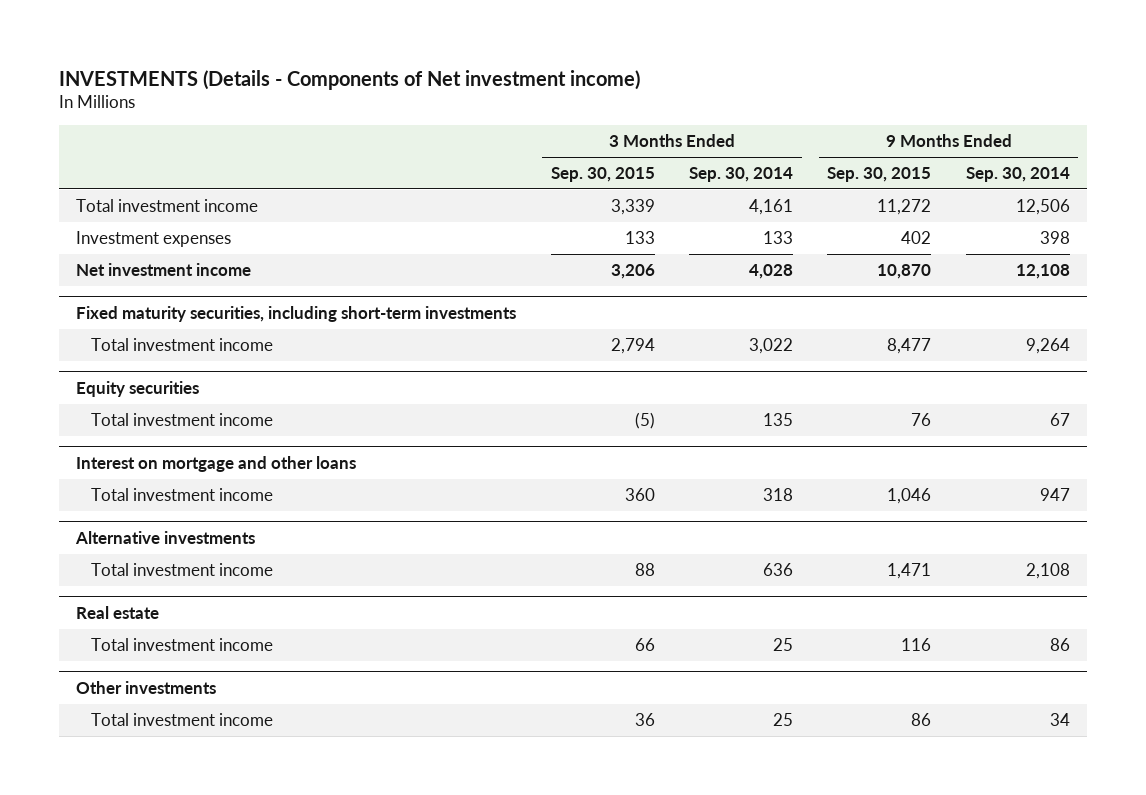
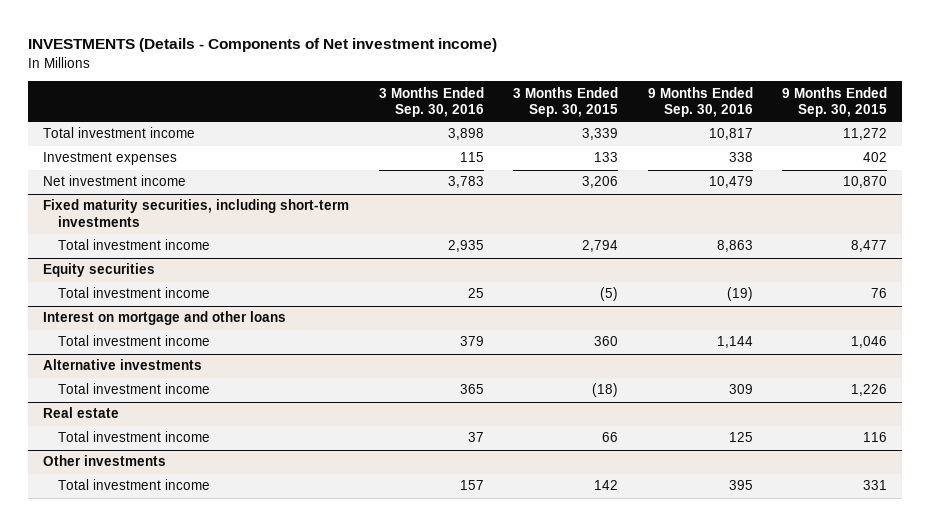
[689,166,794,182] Sep. 30, 2014 -> none
[965,166,1070,182] Sep. 30, 2014 -> none
none -> [378,86,484,118] 3 Months Ended Sep. 30, 2016
none -> [647,86,753,118] 9 Months Ended Sep. 30, 2016
[634,562,655,576] 88 -> [592,383,619,398] (18)
[887,562,932,579] 1,471 -> [851,384,888,397] 1,226
[634,712,655,726] 36 -> [594,480,619,491] 142
[911,712,932,726] 86 -> [863,480,888,491] 331

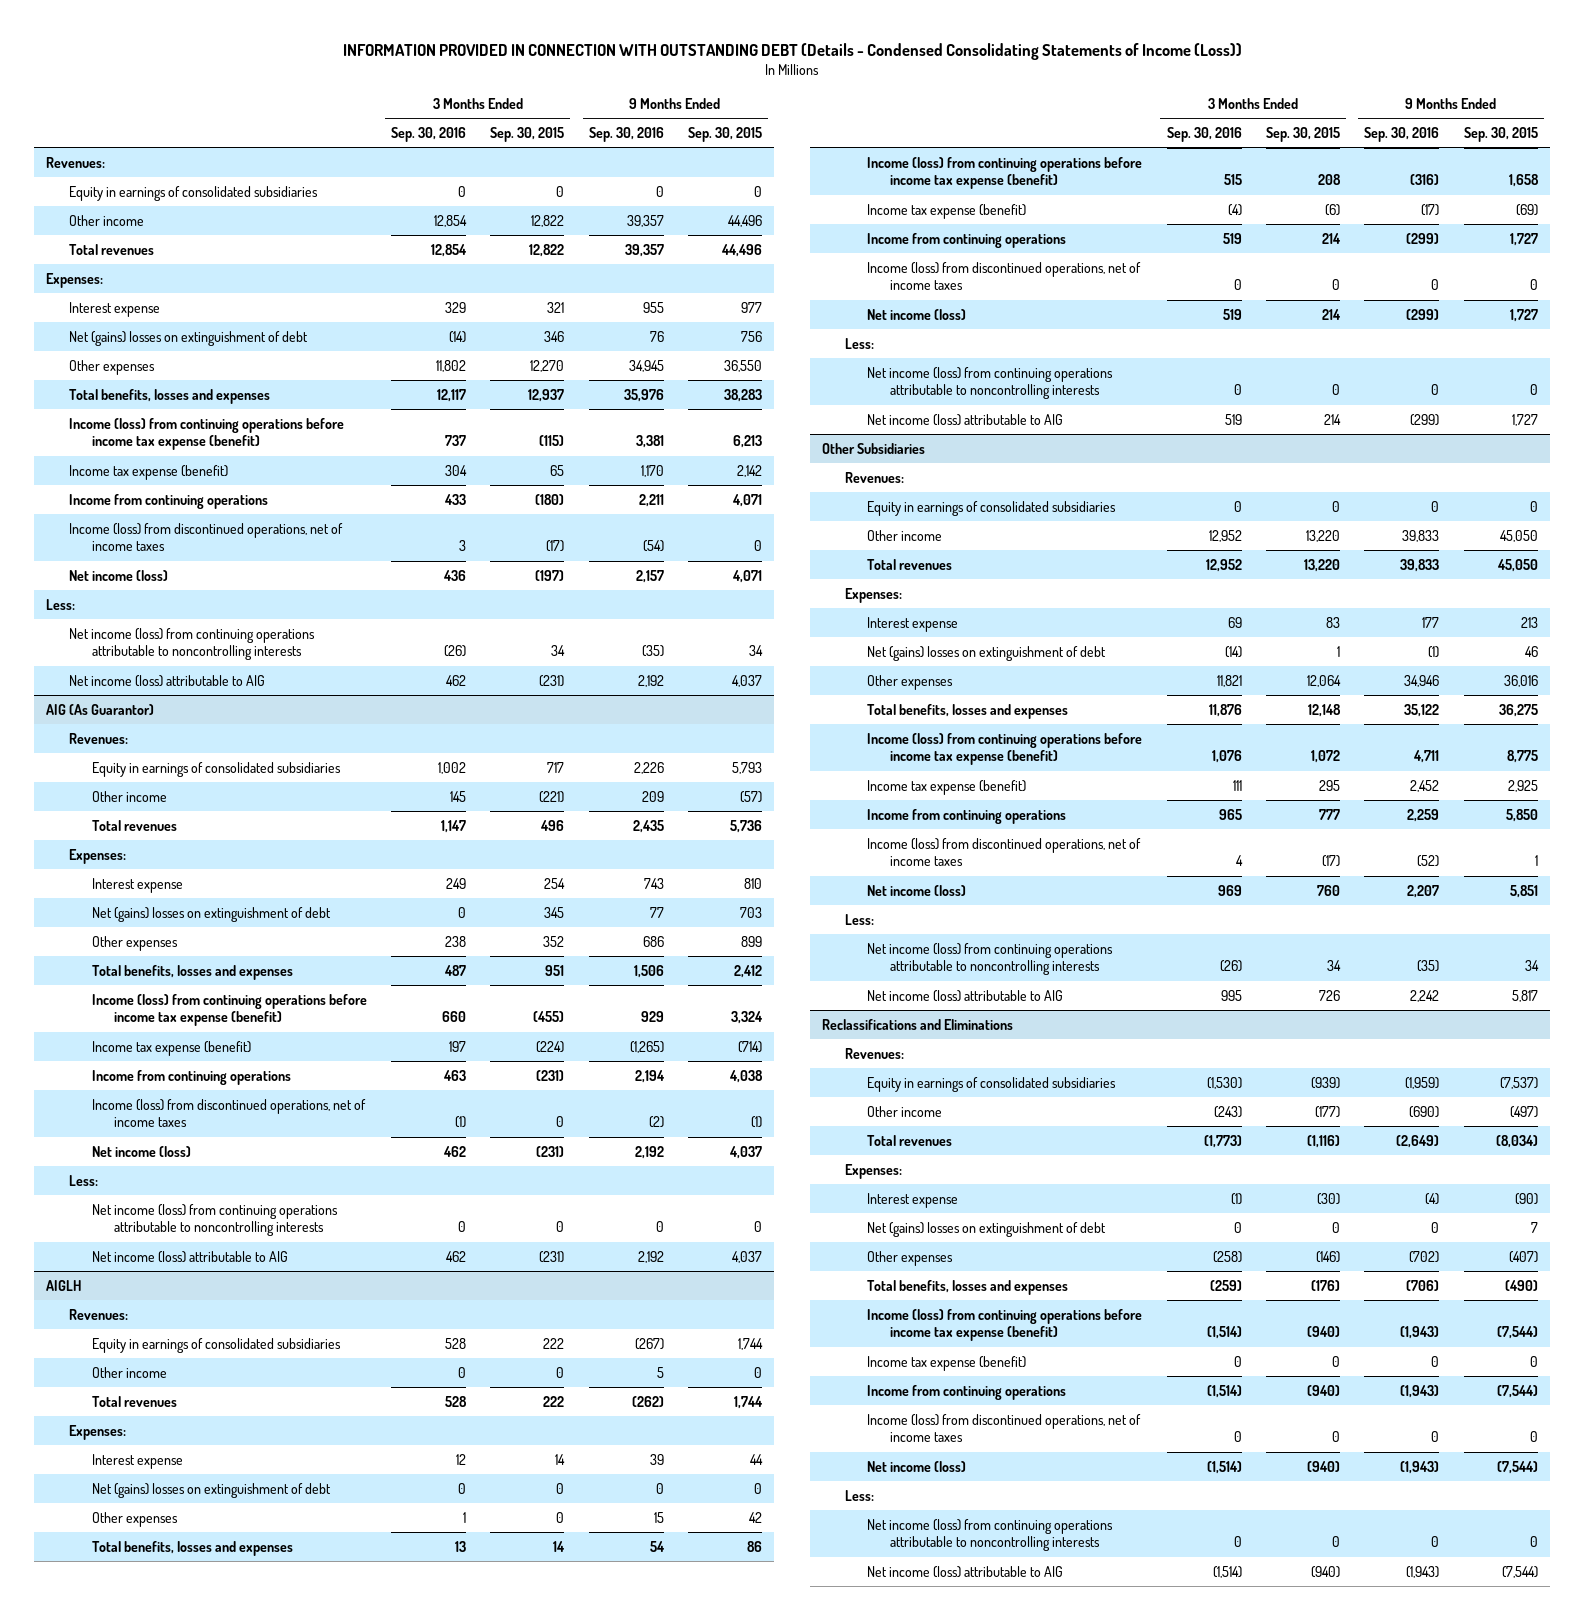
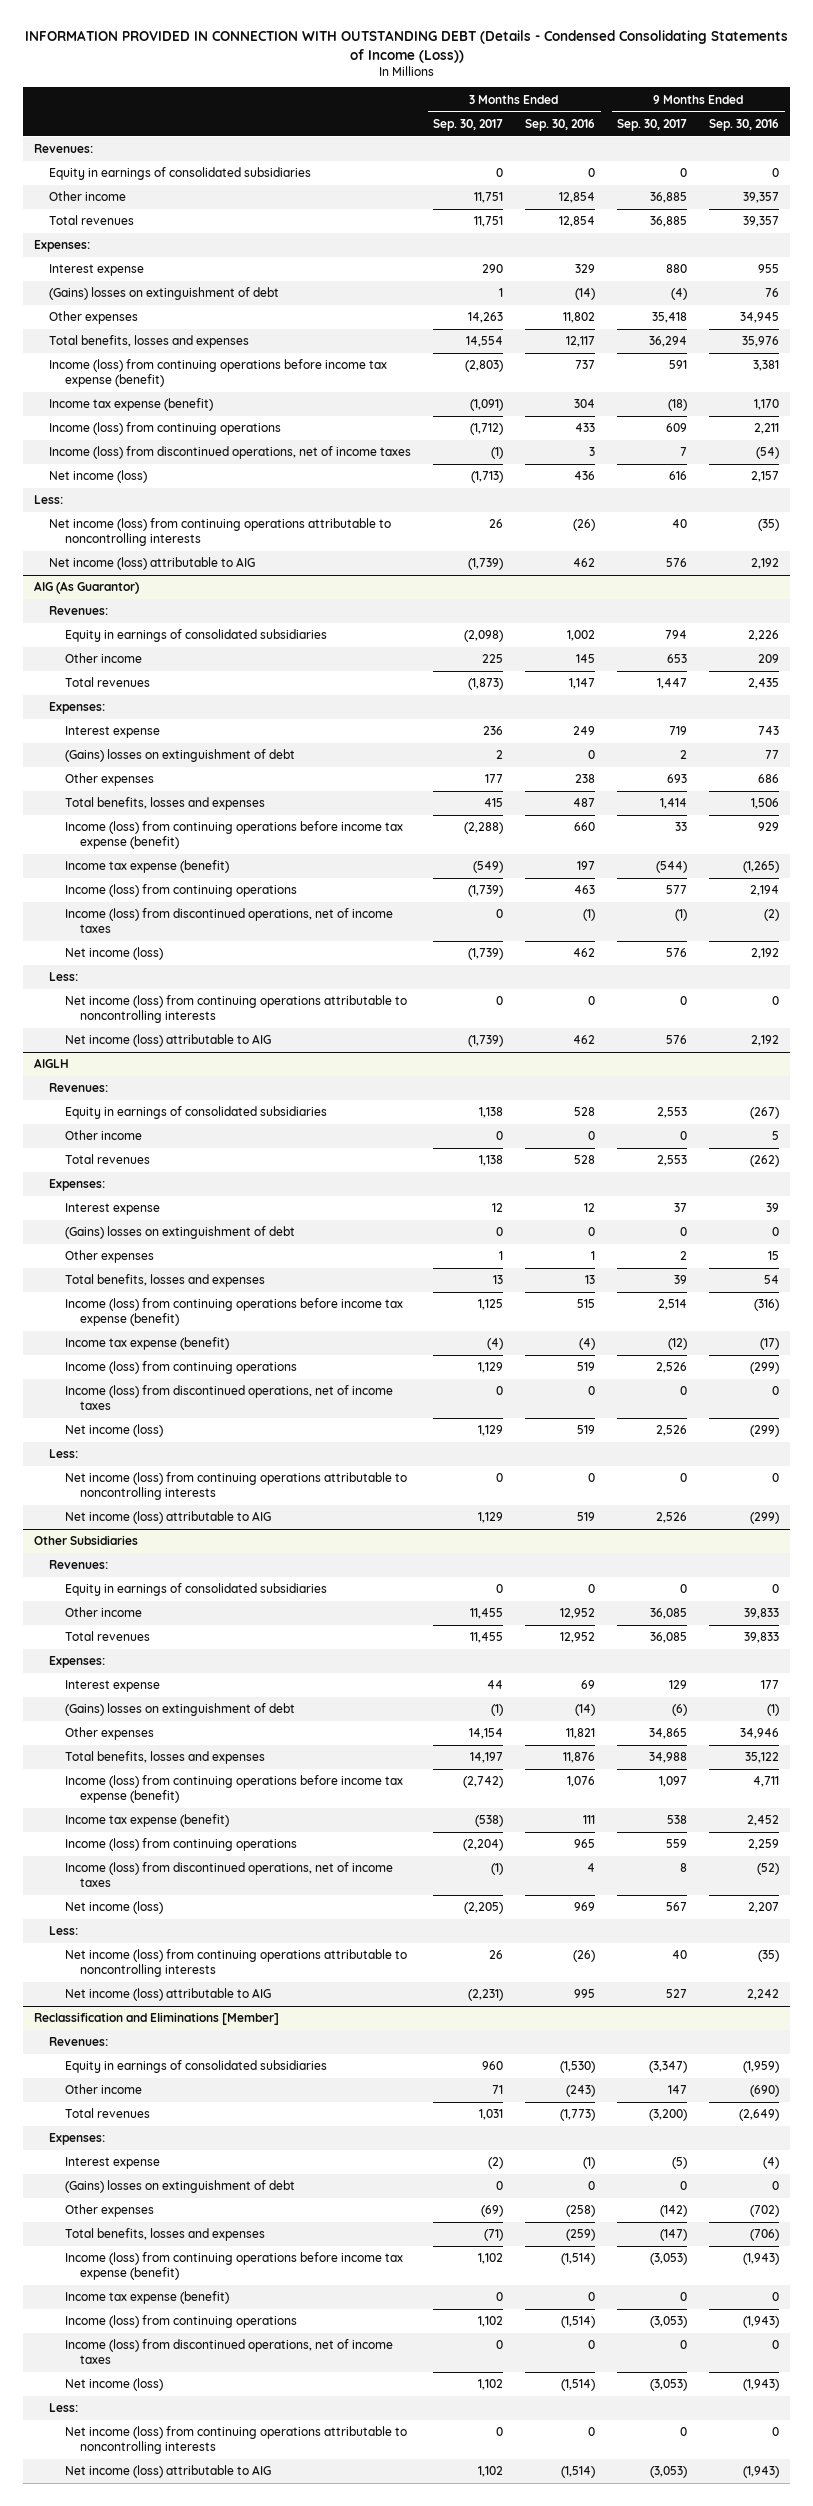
[490,127,565,143] Sep. 30, 2015 -> none
[688,127,763,143] Sep. 30, 2015 -> none
none -> [433,118,504,131] Sep. 30, 2017
none -> [617,118,688,131] Sep. 30, 2017
[68,330,308,346] Net (gains) losses on extinguishment of debt -> [49,287,280,301] (Gains) losses on extinguishment of debt
[68,493,268,509] Income from continuing operations -> [49,422,282,436] Income (loss) from continuing operations
[91,906,331,922] Net (gains) losses on extinguishment of debt -> [64,749,295,763] (Gains) losses on extinguishment of debt
[91,1069,291,1085] Income from continuing operations -> [64,884,297,898] Income (loss) from continuing operations
[91,1482,331,1498] Net (gains) losses on extinguishment of debt -> [64,1226,295,1240] (Gains) losses on extinguishment of debt
[867,232,1067,248] Income from continuing operations -> [64,1361,297,1375] Income (loss) from continuing operations
[867,645,1107,661] Net (gains) losses on extinguishment of debt -> [64,1703,295,1717] (Gains) losses on extinguishment of debt
[867,808,1067,824] Income from continuing operations -> [64,1838,297,1852] Income (loss) from continuing operations
[821,1018,1013,1030] Reclassifications and Eliminations -> [33,2012,279,2026] Reclassification and Eliminations [Member]
[867,1221,1107,1237] Net (gains) losses on extinguishment of debt -> [64,2180,295,2194] (Gains) losses on extinguishment of debt
[867,1384,1067,1400] Income from continuing operations -> [64,2315,297,2329] Income (loss) from continuing operations

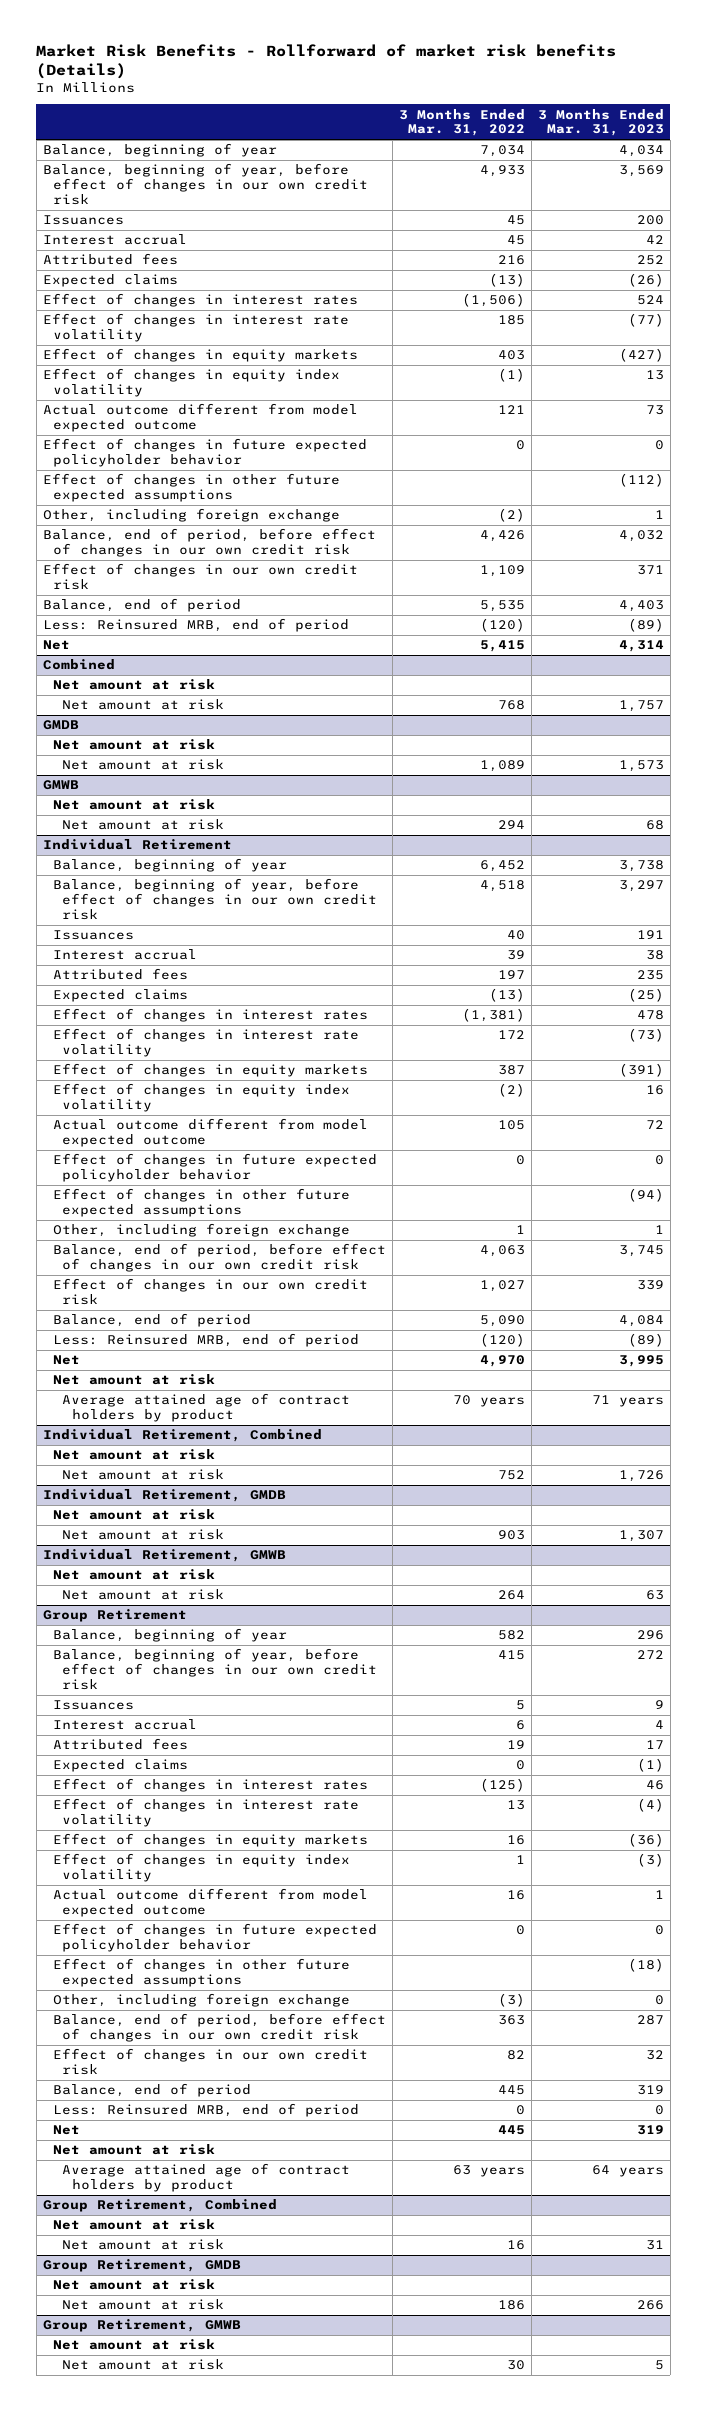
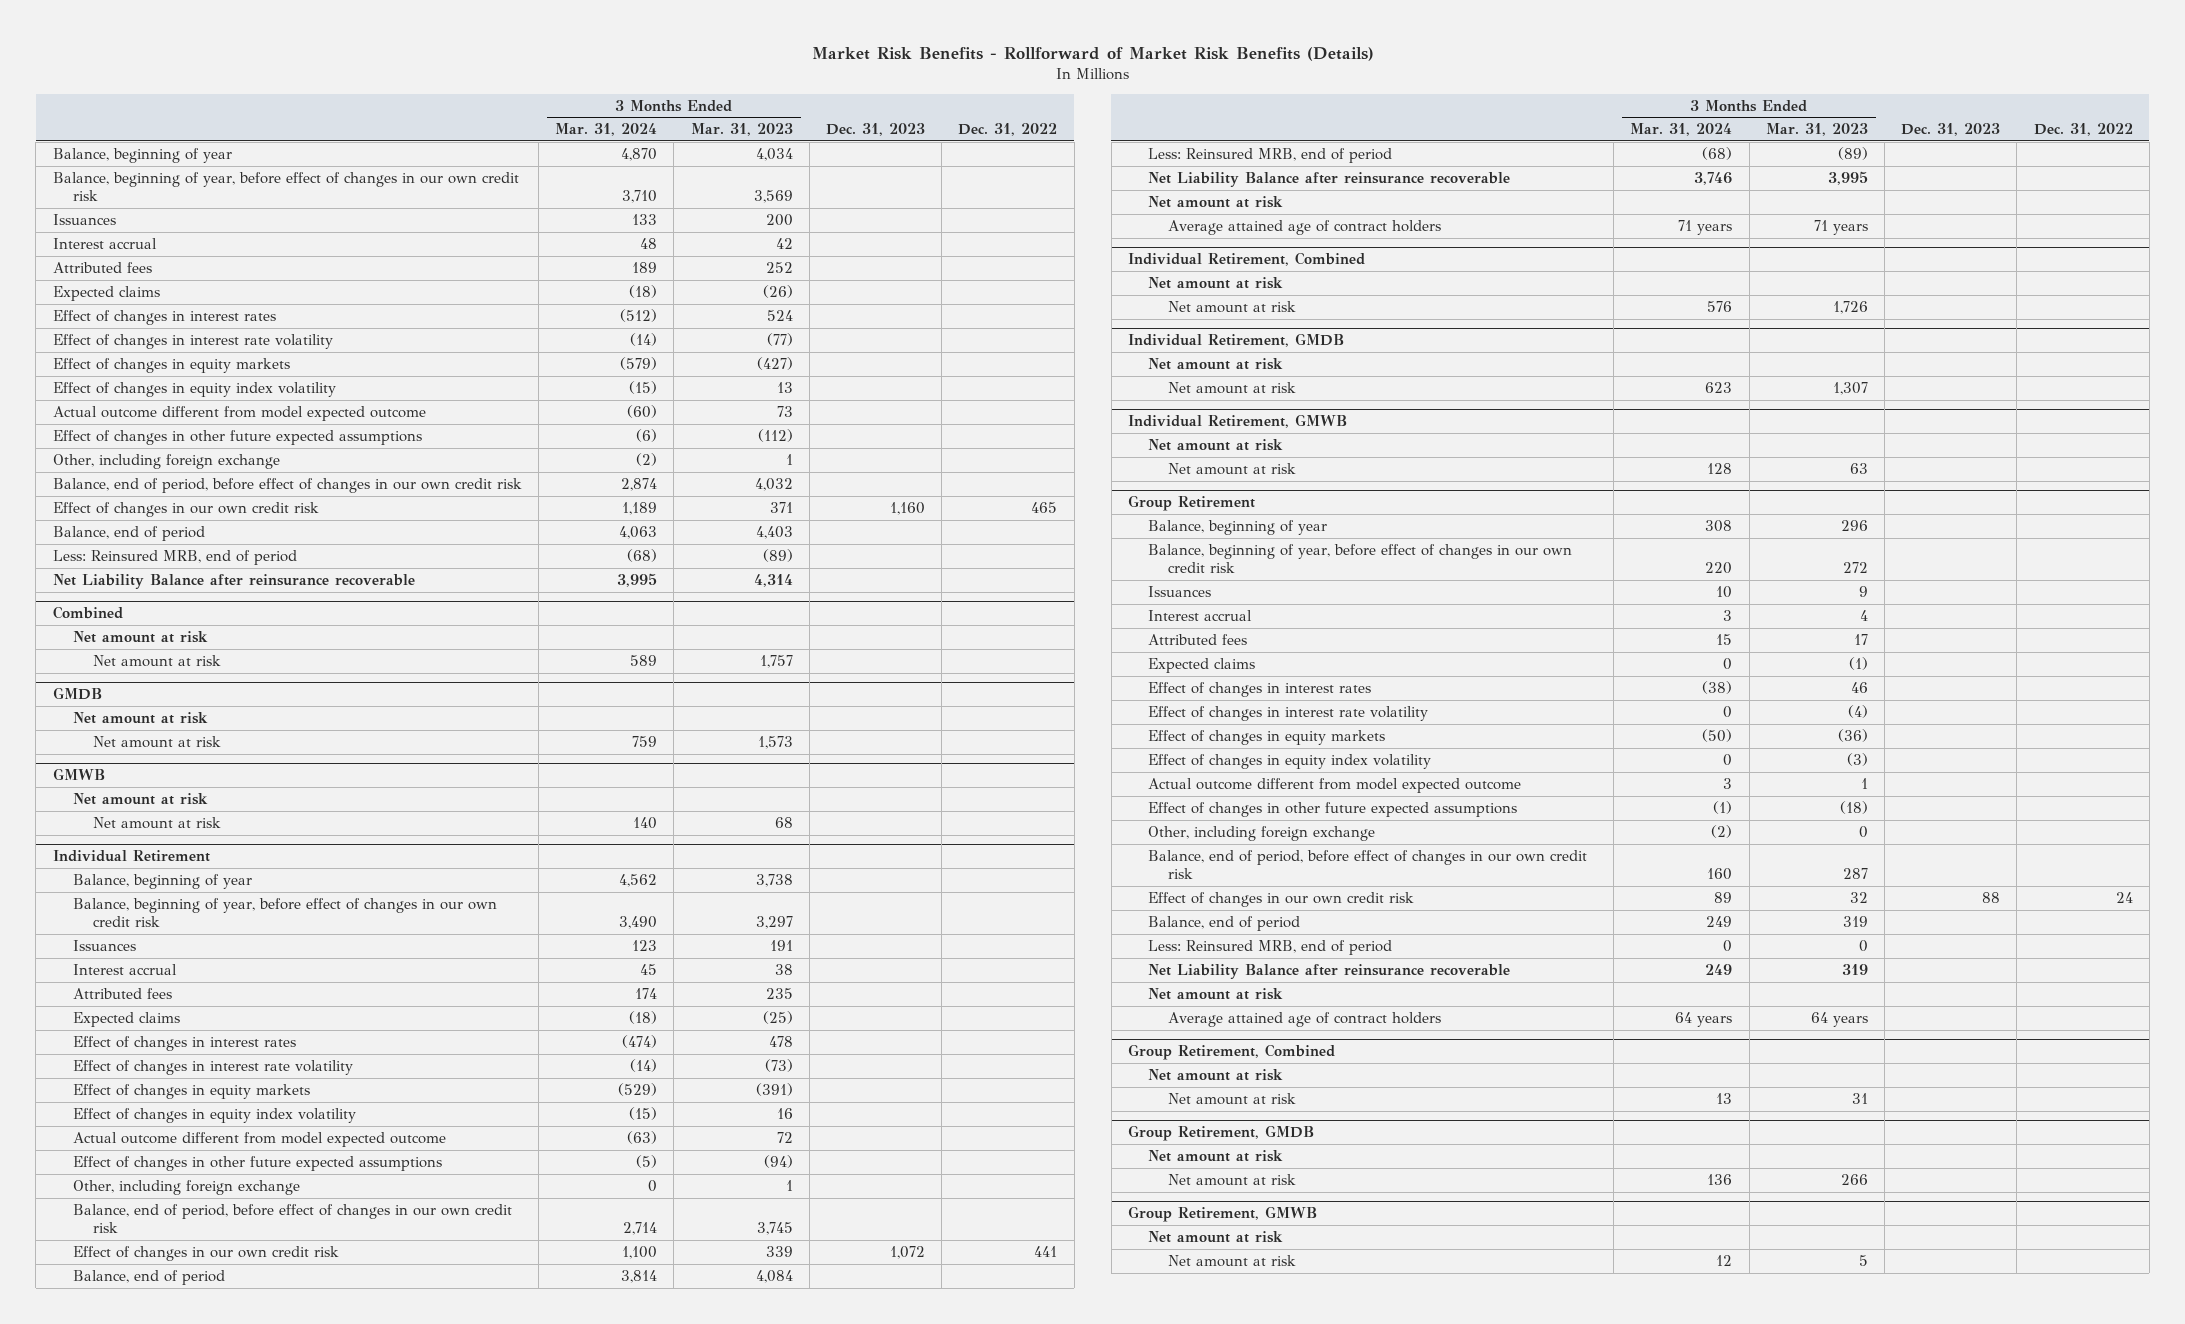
[36,43,617,79] Market Risk Benefits - Rollforward of market risk benefits (Details) -> [811,46,1374,61] Market Risk Benefits - Rollforward of Market Risk Benefits (Details)
[398,108,525,137] 3 Months Ended Mar. 31, 2022 -> none
none -> [555,123,658,137] Mar. 31, 2024
none -> [825,123,925,137] Dec. 31, 2023
none -> [958,123,1058,137] Dec. 31, 2022
[42,438,367,468] Effect of changes in future expected policyholder behavior -> none
[42,640,70,651] Net -> [52,573,415,589] Net Liability Balance after reinsurance recoverable
[52,1153,377,1183] Effect of changes in future expected policyholder behavior -> none
[52,1355,80,1366] Net -> [1147,171,1510,187] Net Liability Balance after reinsurance recoverable
[62,1393,351,1423] Average attained age of contract holders by product -> [1167,219,1441,235] Average attained age of contract holders
[52,1923,377,1953] Effect of changes in future expected policyholder behavior -> none
[52,2125,80,2136] Net -> [1147,963,1510,979] Net Liability Balance after reinsurance recoverable
[62,2163,351,2193] Average attained age of contract holders by product -> [1167,1011,1441,1027] Average attained age of contract holders

